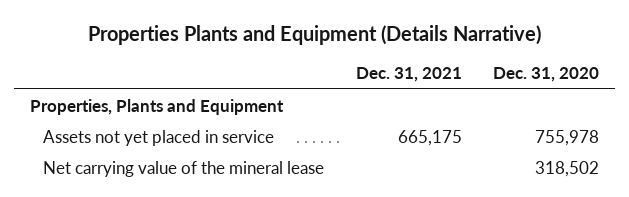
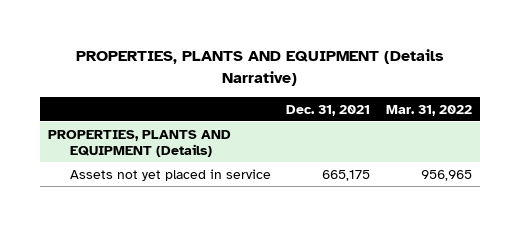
[87,24,541,45] Properties Plants and Equipment (Details Narrative) -> [75,49,444,86] PROPERTIES, PLANTS AND EQUIPMENT (Details Narrative)
[493,67,600,83] Dec. 31, 2020 -> none
none -> [385,104,472,116] Mar. 31, 2022
[30,98,285,115] Properties, Plants and Equipment -> [47,129,231,157] PROPERTIES, PLANTS AND EQUIPMENT (Details)
[43,160,325,177] Net carrying value of the mineral lease -> none

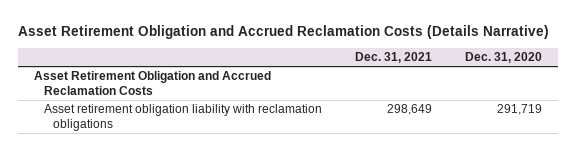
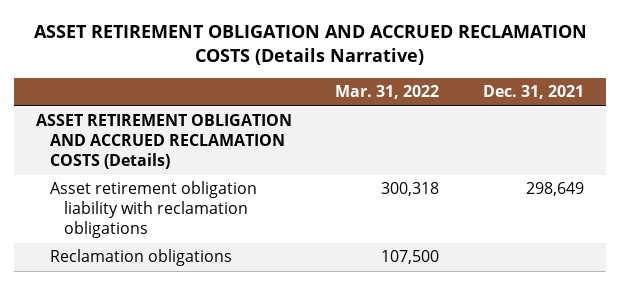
[17,25,549,40] Asset Retirement Obligation and Accrued Reclamation Costs (Details Narrative) -> [33,24,587,66] ASSET RETIREMENT OBLIGATION AND ACCRUED RECLAMATION COSTS (Details Narrative)
[464,52,542,64] Dec. 31, 2020 -> none
none -> [335,85,440,100] Mar. 31, 2022
[34,71,272,96] Asset Retirement Obligation and Accrued Reclamation Costs -> [35,114,292,170] ASSET RETIREMENT OBLIGATION AND ACCRUED RECLAMATION COSTS (Details)
none -> [49,249,232,267] Reclamation obligations

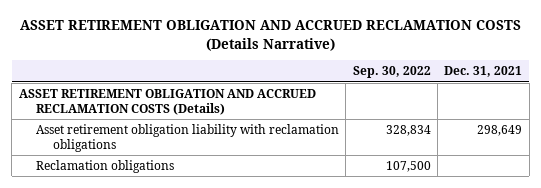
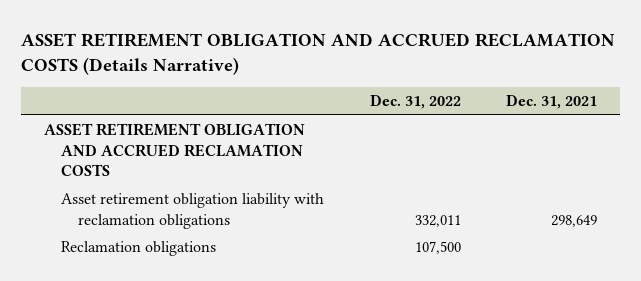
[352,66,431,79] Sep. 30, 2022 -> none
none -> [369,94,461,110] Dec. 31, 2022
[18,88,316,115] ASSET RETIREMENT OBLIGATION AND ACCRUED RECLAMATION COSTS (Details) -> [43,122,305,177] ASSET RETIREMENT OBLIGATION AND ACCRUED RECLAMATION COSTS

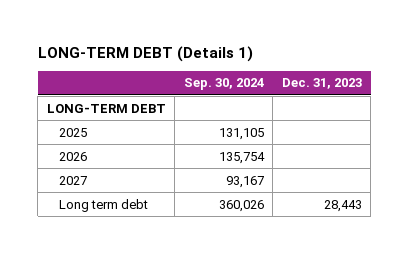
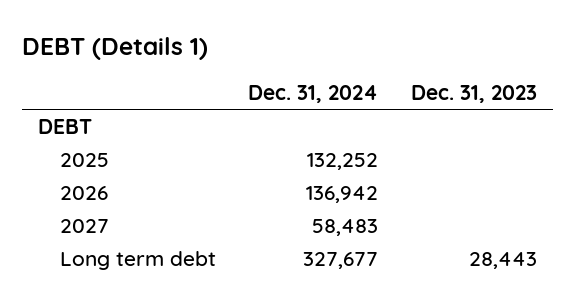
[37,45,253,62] LONG-TERM DEBT (Details 1) -> [21,36,208,60] DEBT (Details 1)
[183,78,264,91] Sep. 30, 2024 -> none
none -> [248,84,379,103] Dec. 31, 2024
[46,103,166,113] LONG-TERM DEBT -> [38,119,93,135] DEBT

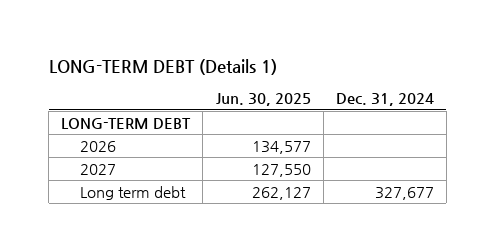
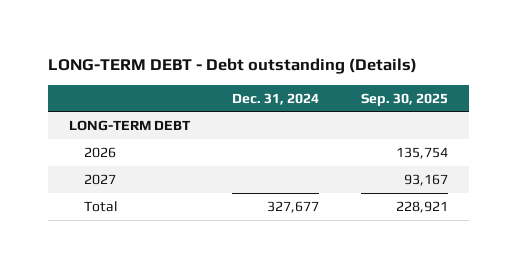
[48,58,277,75] LONG-TERM DEBT (Details 1) -> [48,58,418,75] LONG-TERM DEBT - Debt outstanding (Details)
[215,93,311,107] Jun. 30, 2025 -> none
none -> [360,92,448,106] Sep. 30, 2025
[79,185,186,200] Long term debt -> [84,200,118,212] Total

